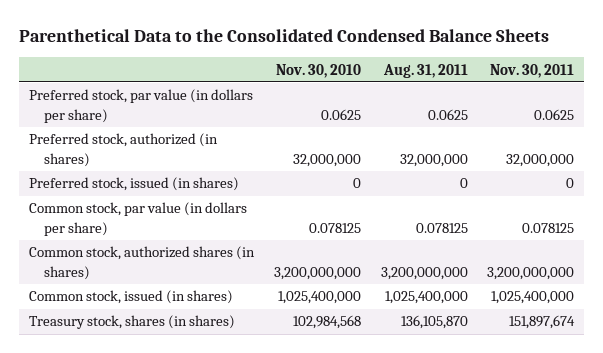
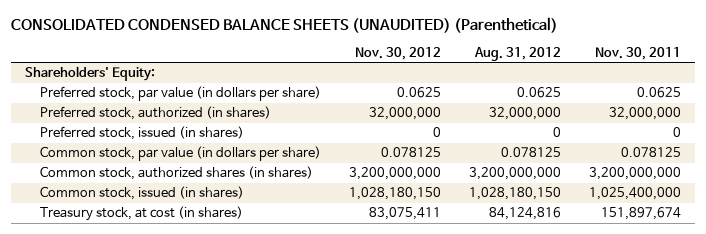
[18,29,549,43] Parenthetical Data to the Consolidated Condensed Balance Sheets -> [10,17,558,34] CONSOLIDATED CONDENSED BALANCE SHEETS (UNAUDITED) (Parenthetical)
[275,63,361,78] Nov. 30, 2010 -> none
[382,63,468,78] Aug. 31, 2011 -> none
none -> [354,46,441,60] Nov. 30, 2012
none -> [474,46,562,61] Aug. 31, 2012
none -> [24,66,155,82] Shareholders' Equity:
[28,315,235,330] Treasury stock, shares (in shares) -> [39,206,243,222] Treasury stock, at cost (in shares)

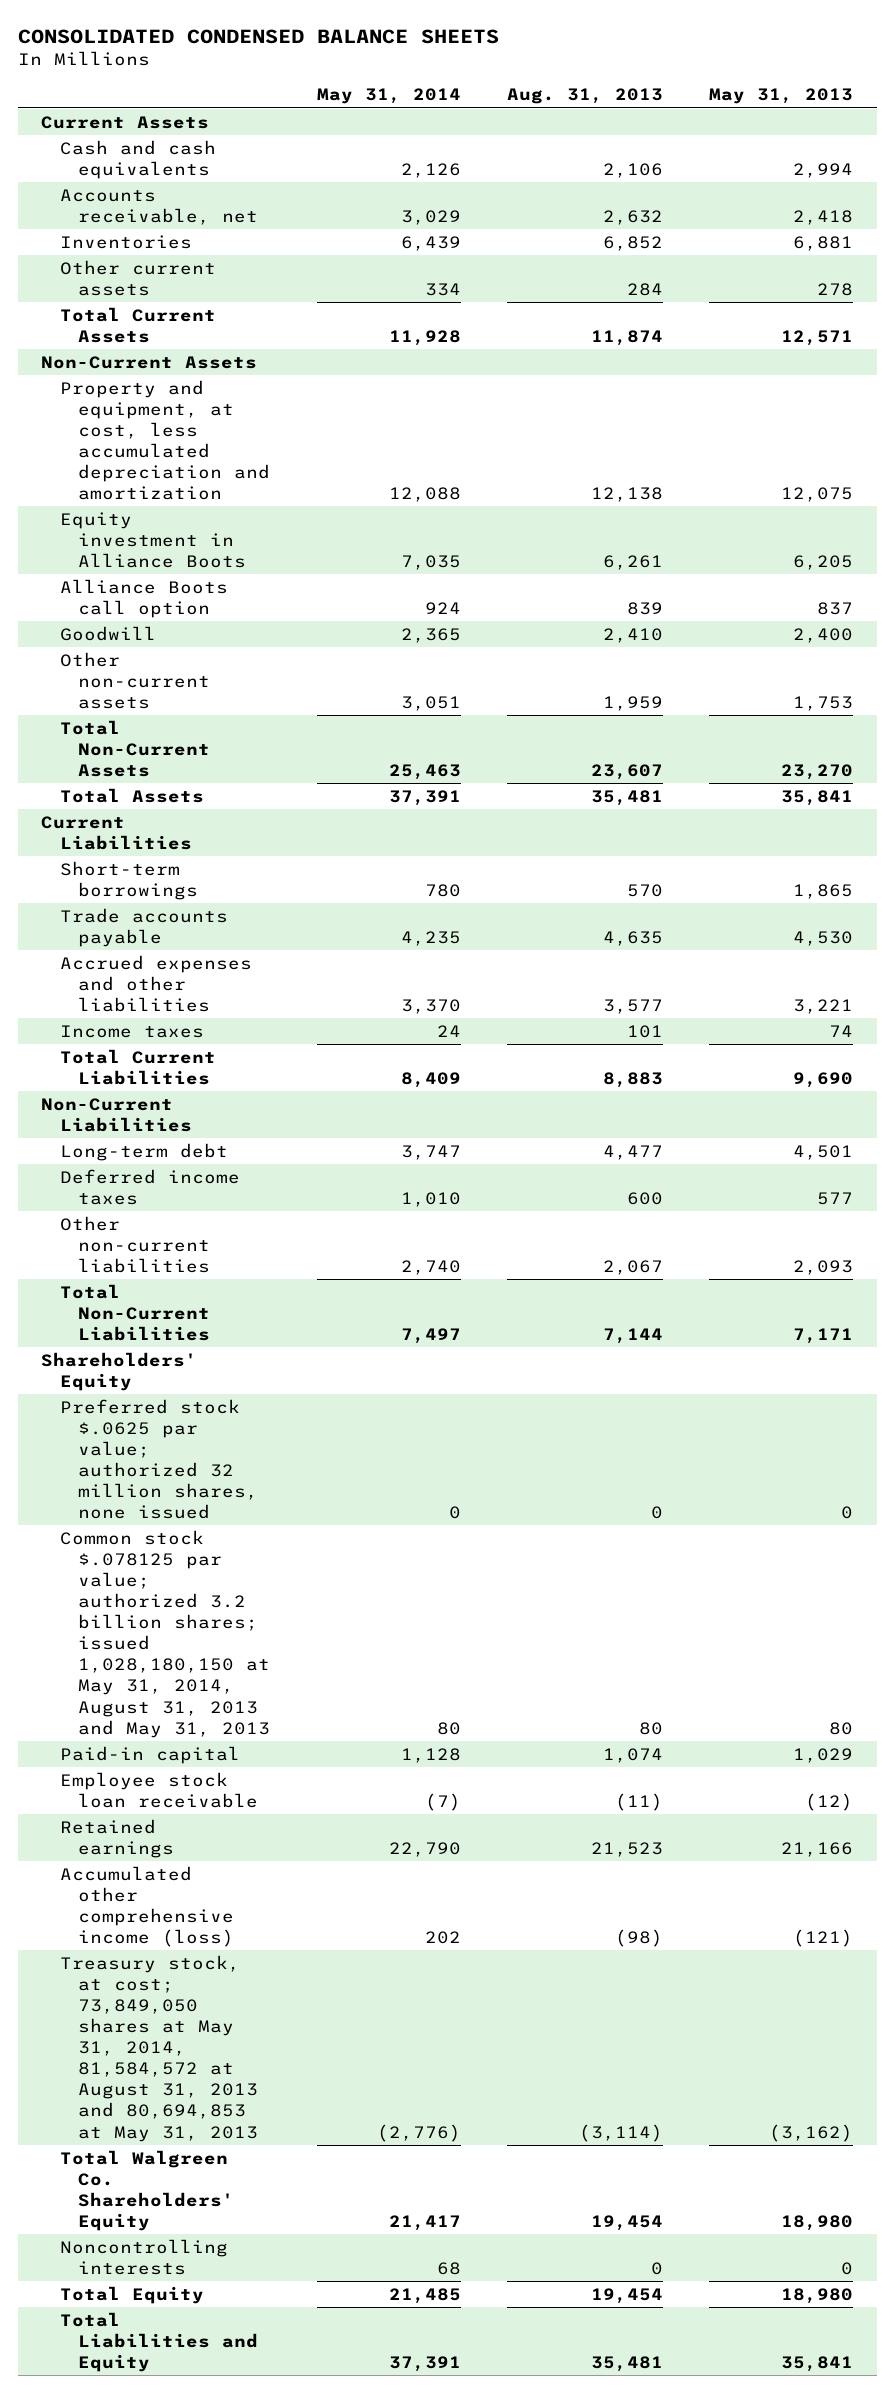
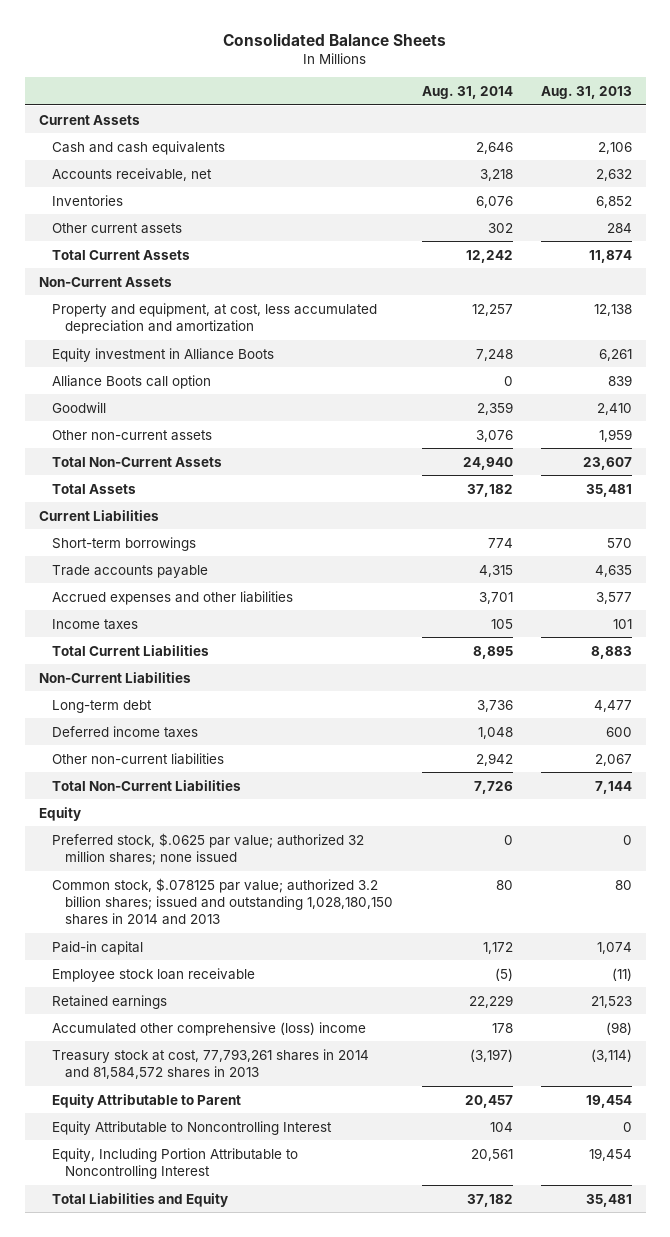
[17,29,499,45] CONSOLIDATED CONDENSED BALANCE SHEETS -> [223,32,447,46] Consolidated Balance Sheets
[316,88,461,105] May 31, 2014 -> none
[709,88,854,105] May 31, 2013 -> none
none -> [421,86,513,100] Aug. 31, 2014
[40,1351,197,1391] Shareholders' Equity -> [38,806,81,821] Equity
[59,1398,259,1520] Preferred stock $.0625 par value; authorized 32 million shares, none issued -> [52,832,365,865] Preferred stock, $.0625 par value; authorized 32 million shares; none issued
[59,1529,271,1738] Common stock $.078125 par value; authorized 3.2 billion shares; issued 1,028,180,150 at May 31, 2014, August 31, 2013 and May 31, 2013 -> [52,877,394,925] Common stock, $.078125 par value; authorized 3.2 billion shares; issued and outstanding 1,028,180,150 shares in 2014 and 2013
[59,1865,235,1948] Accumulated other comprehensive income (loss) -> [52,1021,367,1036] Accumulated other comprehensive (loss) income
[59,1954,259,2142] Treasury stock, at cost; 73,849,050 shares at May 31, 2014, 81,584,572 at August 31, 2013 and 80,694,853 at May 31, 2013 -> [52,1048,370,1079] Treasury stock at cost, 77,793,261 shares in 2014 and 81,584,572 shares in 2013
[59,2149,235,2232] Total Walgreen Co. Shareholders' Equity -> [52,1093,242,1108] Equity Attributable to Parent
[59,2238,228,2275] Noncontrolling interests -> [52,1120,333,1135] Equity Attributable to Noncontrolling Interest
[59,2285,204,2304] Total Equity -> [52,1147,299,1179] Equity, Including Portion Attributable to Noncontrolling Interest

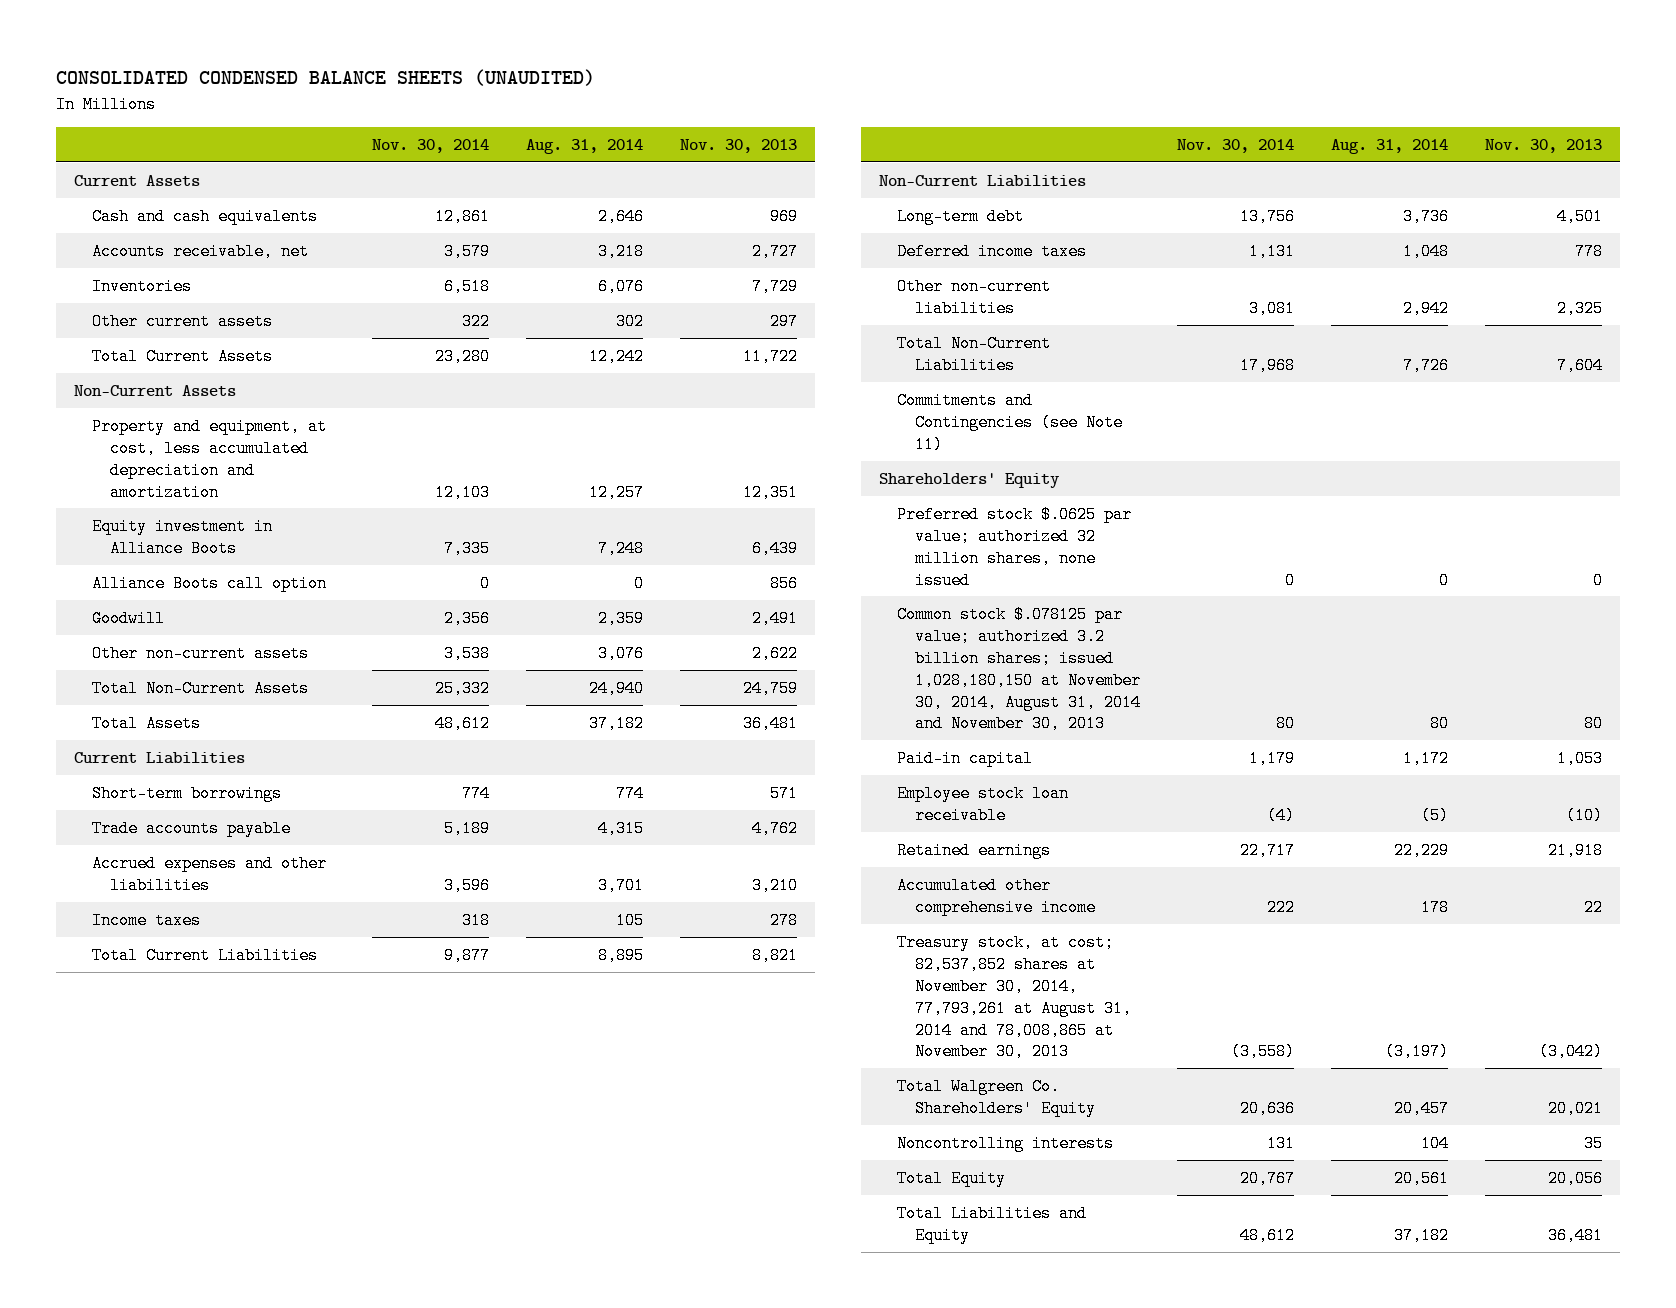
[223,32,447,46] Consolidated Balance Sheets -> [56,69,596,87] CONSOLIDATED CONDENSED BALANCE SHEETS (UNAUDITED)
[540,86,632,100] Aug. 31, 2013 -> none
none -> [371,139,489,154] Nov. 30, 2014
none -> [679,139,797,154] Nov. 30, 2013
none -> [897,391,1123,453] Commitments and Contingencies (see Note 11)
[38,806,81,821] Equity -> [879,472,1061,488] Shareholders' Equity
[52,832,365,865] Preferred stock, $.0625 par value; authorized 32 million shares; none issued -> [897,505,1133,589] Preferred stock $.0625 par value; authorized 32 million shares, none issued
[52,877,394,925] Common stock, $.078125 par value; authorized 3.2 billion shares; issued and outstanding 1,028,180,150 shares in 2014 and 2013 -> [897,605,1141,733] Common stock $.078125 par value; authorized 3.2 billion shares; issued 1,028,180,150 at November 30, 2014, August 31, 2014 and November 30, 2013
[52,1021,367,1036] Accumulated other comprehensive (loss) income -> [897,876,1096,916] Accumulated other comprehensive income
[52,1048,370,1079] Treasury stock at cost, 77,793,261 shares in 2014 and 81,584,572 shares in 2013 -> [897,933,1132,1061] Treasury stock, at cost; 82,537,852 shares at November 30, 2014, 77,793,261 at August 31, 2014 and 78,008,865 at November 30, 2013
[52,1093,242,1108] Equity Attributable to Parent -> [897,1077,1096,1117] Total Walgreen Co. Shareholders' Equity
[52,1120,333,1135] Equity Attributable to Noncontrolling Interest -> [897,1134,1115,1152] Noncontrolling interests
[52,1147,299,1179] Equity, Including Portion Attributable to Noncontrolling Interest -> [897,1169,1007,1187] Total Equity

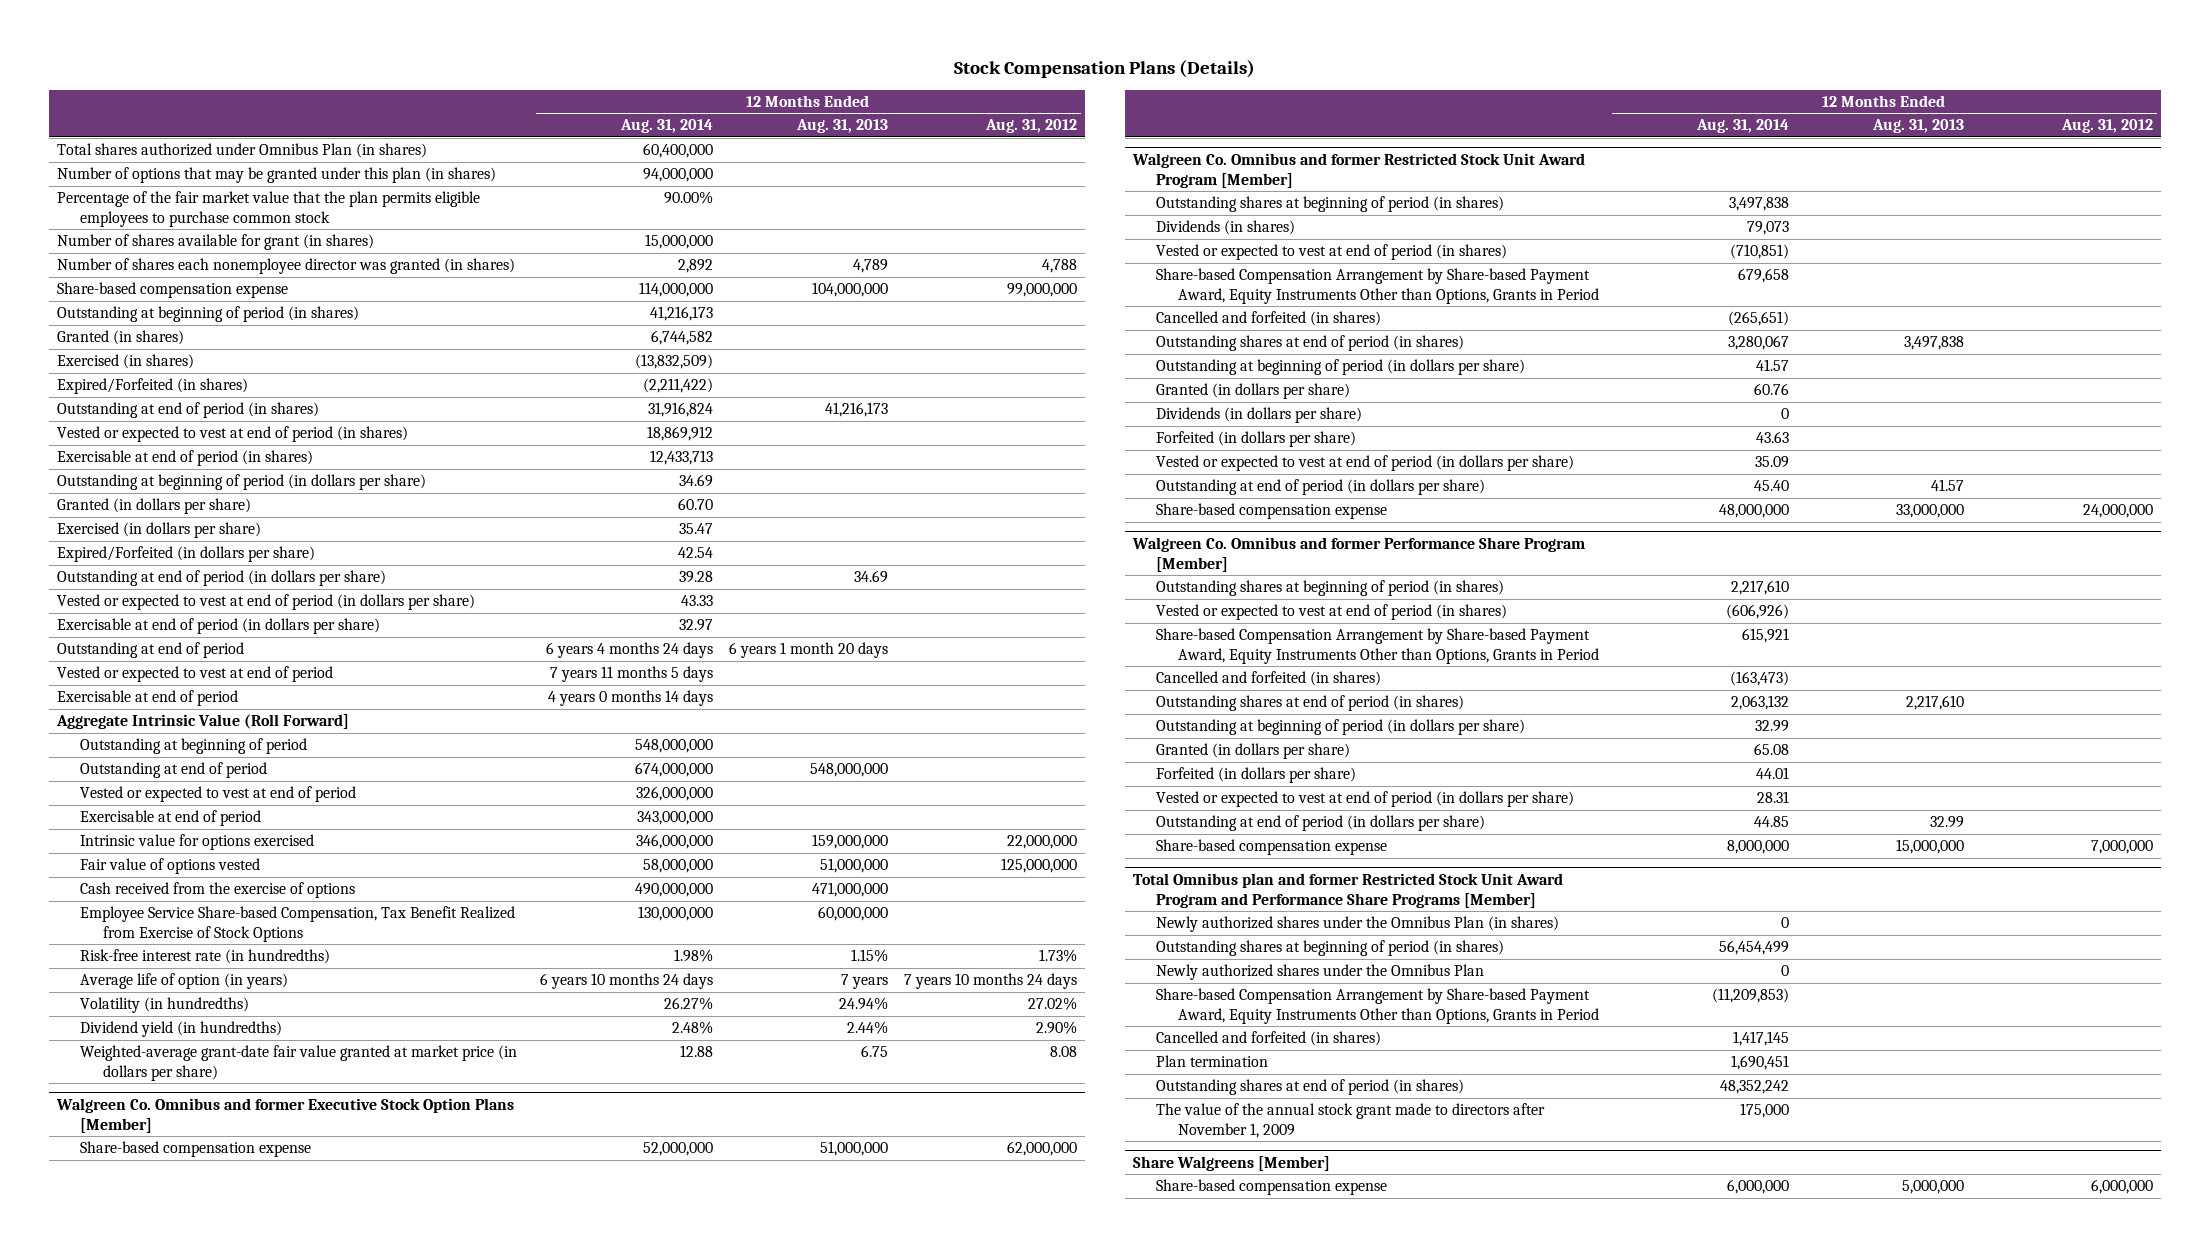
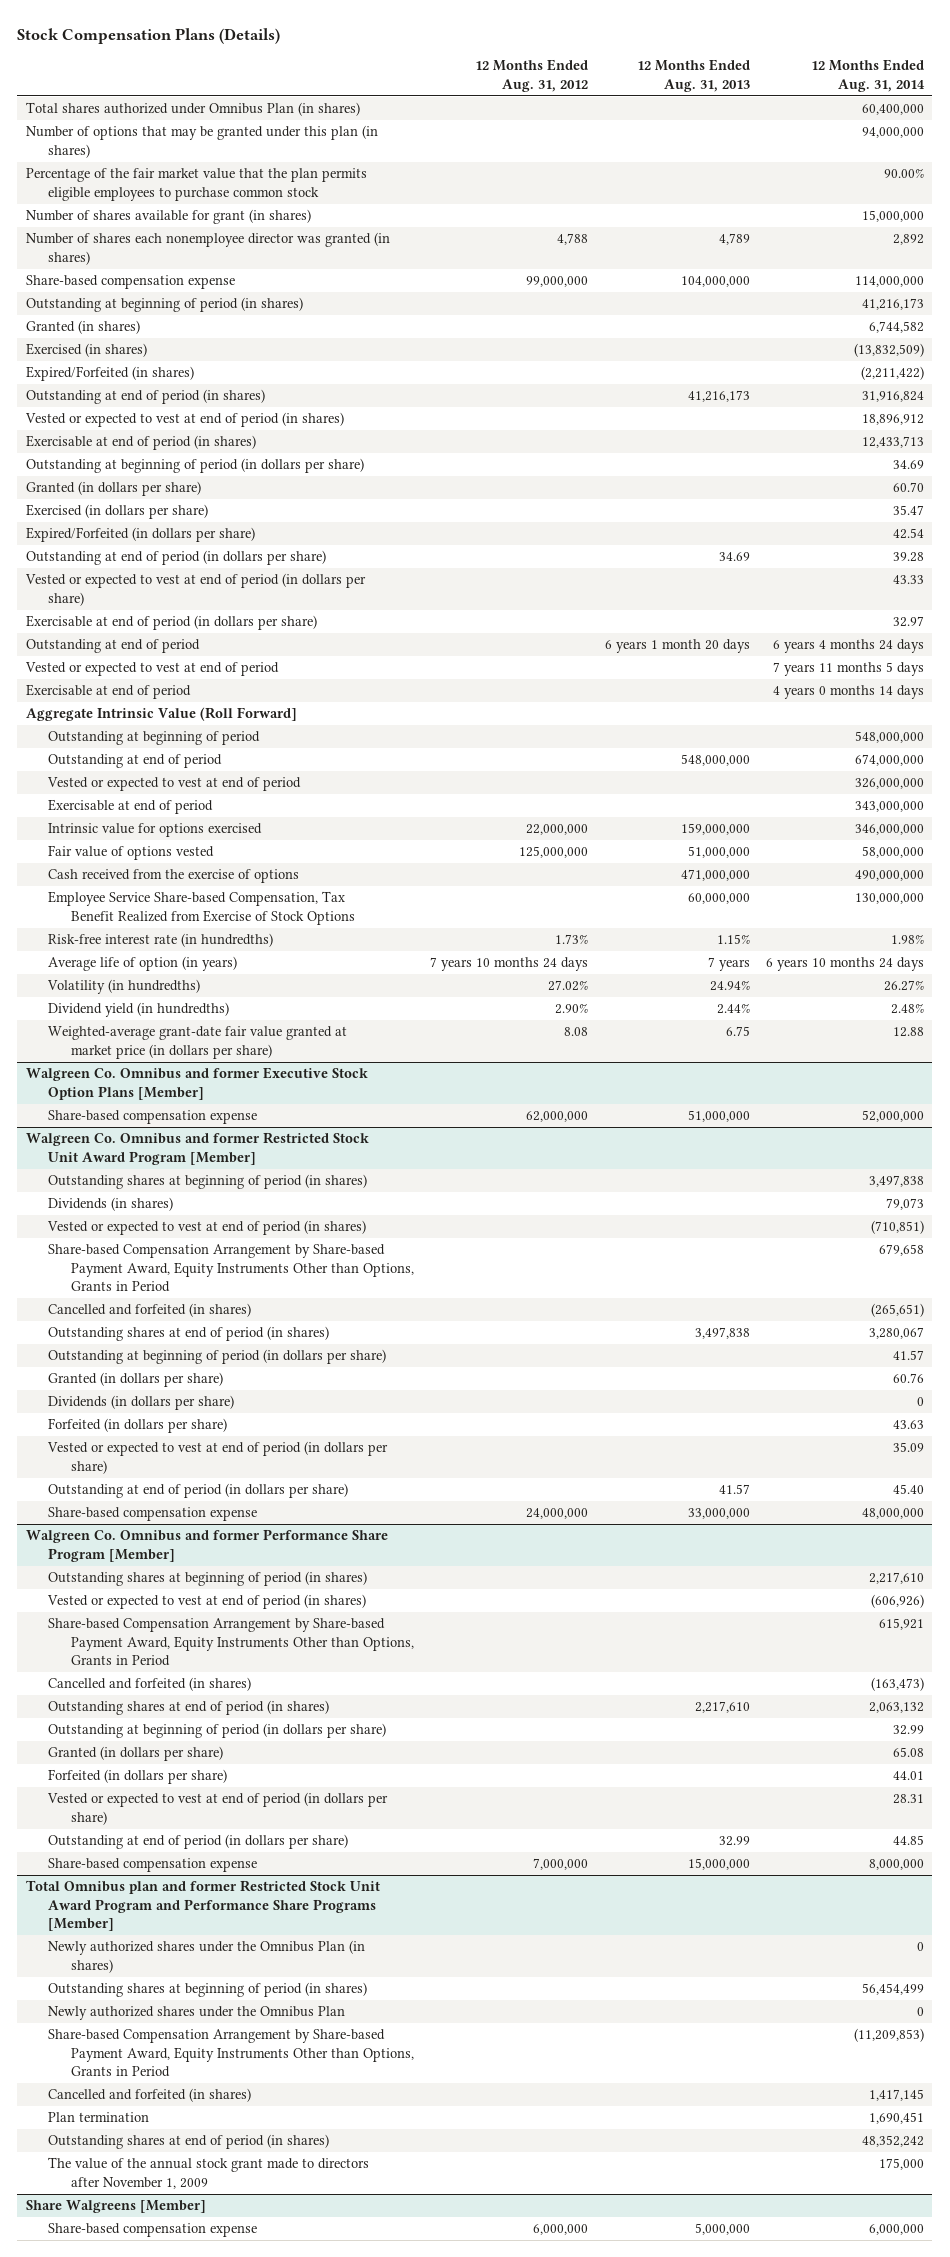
[646,426,713,442] 18,869,912 -> [862,414,925,426] 18,896,912

